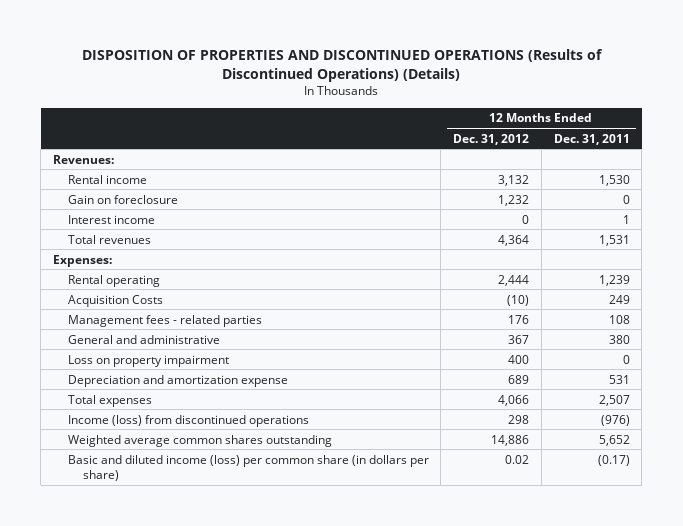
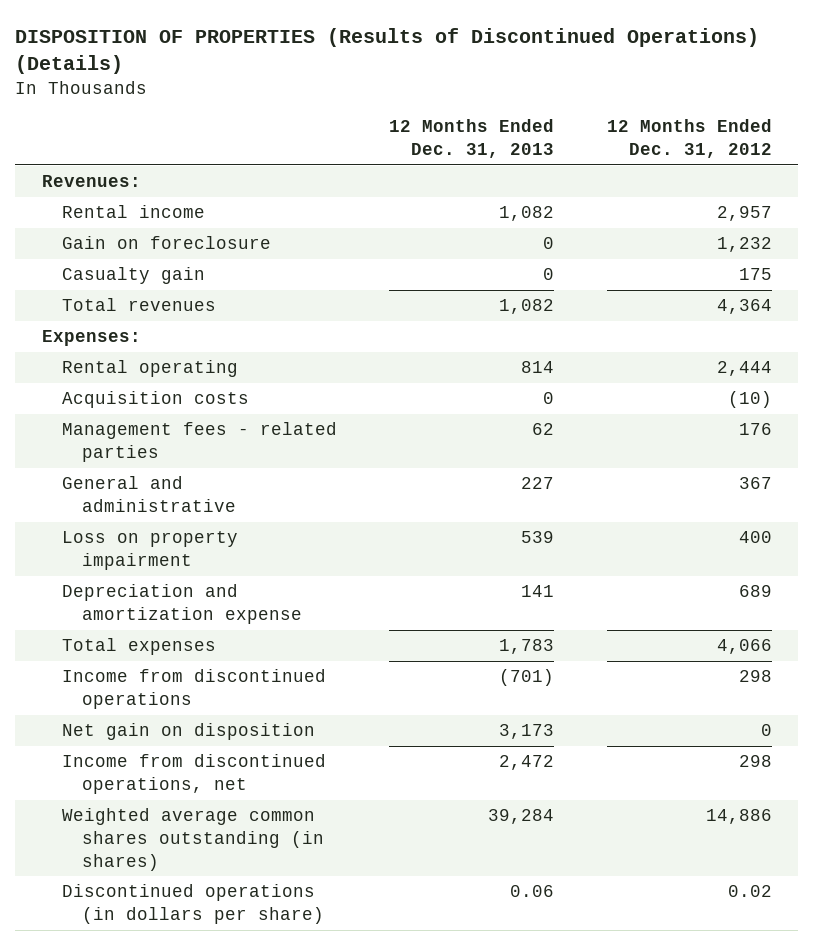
[82,48,604,82] DISPOSITION OF PROPERTIES AND DISCONTINUED OPERATIONS (Results of Discontinued Operations) (Details) -> [15,27,760,74] DISPOSITION OF PROPERTIES (Results of Discontinued Operations) (Details)
[553,133,630,145] Dec. 31, 2011 -> none
none -> [389,119,555,159] 12 Months Ended Dec. 31, 2013
[498,174,530,186] 3,132 -> [717,206,773,222] 2,957
[67,214,155,224] Interest income -> none
none -> [61,267,205,285] Casualty gain
[67,294,163,307] Acquisition Costs -> [61,391,249,409] Acquisition costs
none -> [61,669,326,709] Income from discontinued operations
none -> [61,723,315,741] Net gain on disposition
[67,414,309,427] Income (loss) from discontinued operations -> [61,754,326,794] Income from discontinued operations, net
[67,434,332,447] Weighted average common shares outstanding -> [61,808,325,871] Weighted average common shares outstanding (in shares)
[67,454,429,482] Basic and diluted income (loss) per common share (in dollars per share) -> [61,884,325,924] Discontinued operations (in dollars per share)

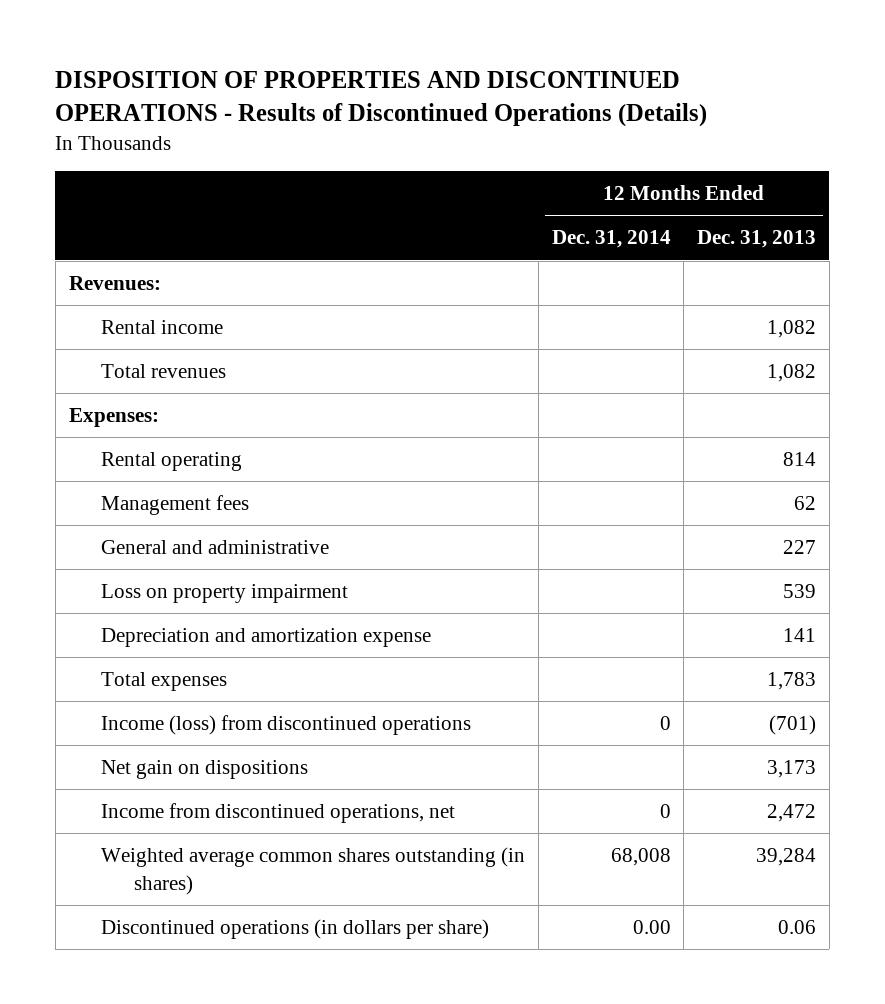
[15,27,760,74] DISPOSITION OF PROPERTIES (Results of Discontinued Operations) (Details) -> [55,71,708,128] DISPOSITION OF PROPERTIES AND DISCONTINUED OPERATIONS - Results of Discontinued Operations (Details)
[607,119,773,159] 12 Months Ended Dec. 31, 2012 -> none
none -> [551,230,671,249] Dec. 31, 2014
[61,236,271,250] Gain on foreclosure -> none
[61,267,205,285] Casualty gain -> none
[61,391,249,409] Acquisition costs -> none
[61,422,337,462] Management fees - related parties -> [101,495,250,516] Management fees
[61,669,326,709] Income from discontinued operations -> [101,715,472,736] Income (loss) from discontinued operations
[61,723,315,741] Net gain on disposition -> [101,760,309,780] Net gain on dispositions

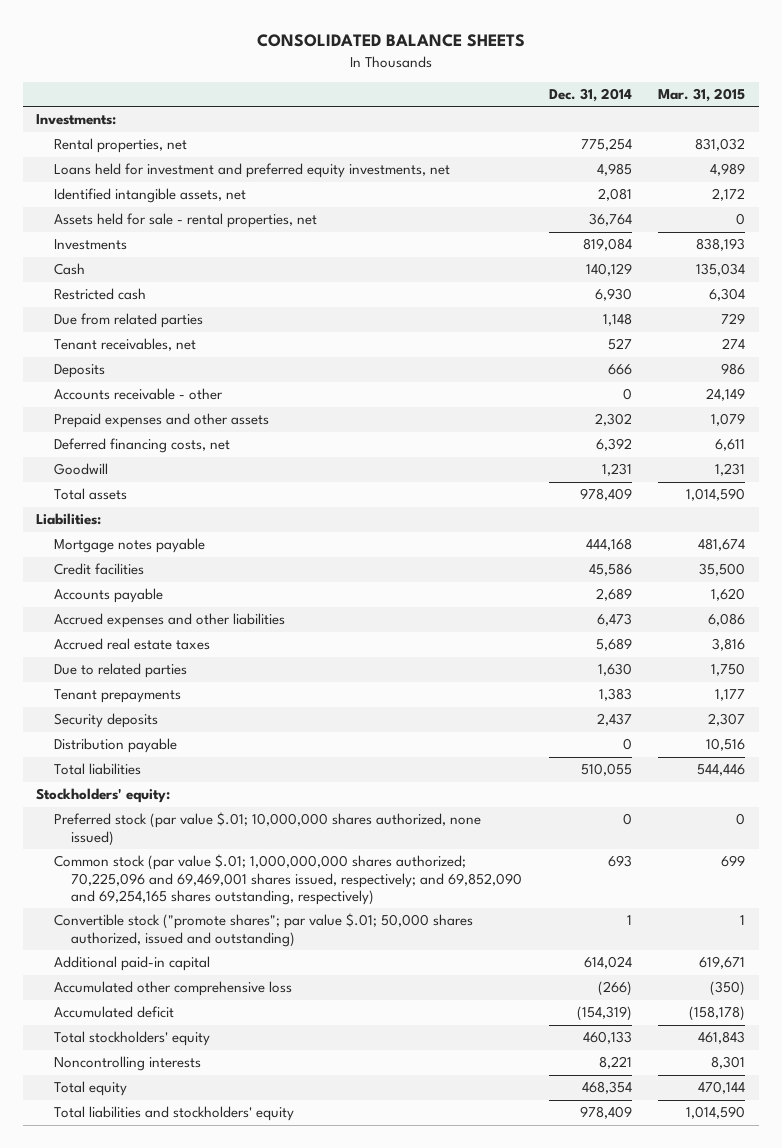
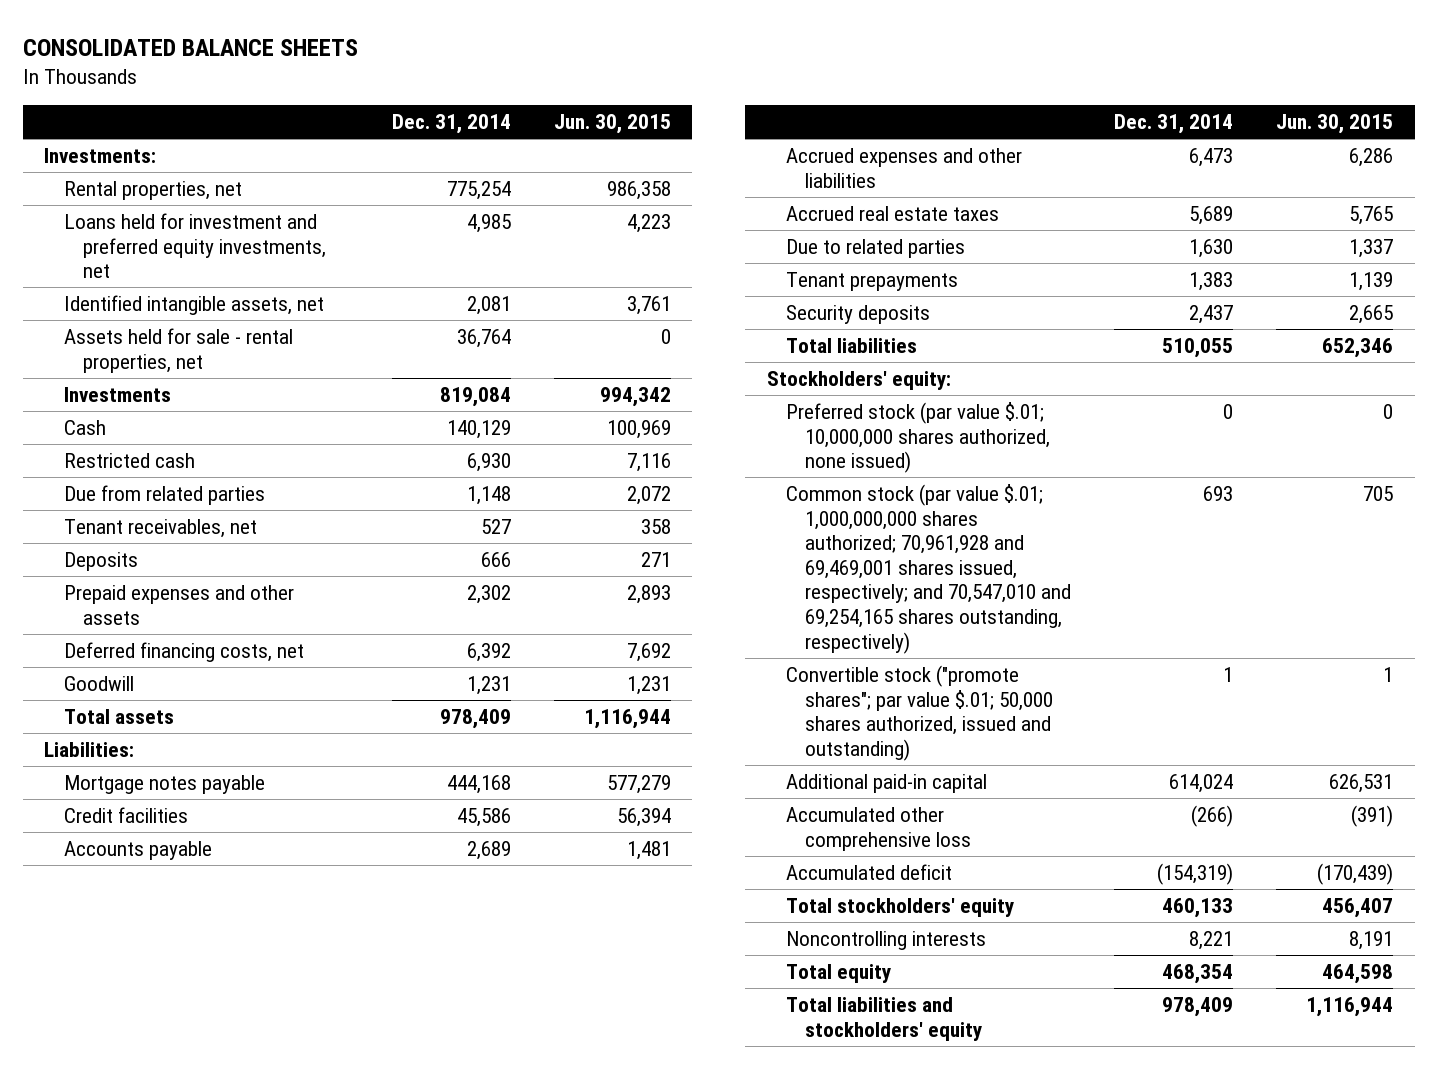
[658,88,746,103] Mar. 31, 2015 -> none
none -> [553,114,671,135] Jun. 30, 2015
[53,388,223,401] Accounts receivable - other -> none
[53,738,177,754] Distribution payable -> none
[53,854,522,906] Common stock (par value $.01; 1,000,000,000 shares authorized; 70,225,096 and 69,469,001 shares issued, respectively; and 69,852,090 and 69,254,165 shares outstanding, respectively) -> [785,483,1072,654] Common stock (par value $.01; 1,000,000,000 shares authorized; 70,961,928 and 69,469,001 shares issued, respectively; and 70,547,010 and 69,254,165 shares outstanding, respectively)

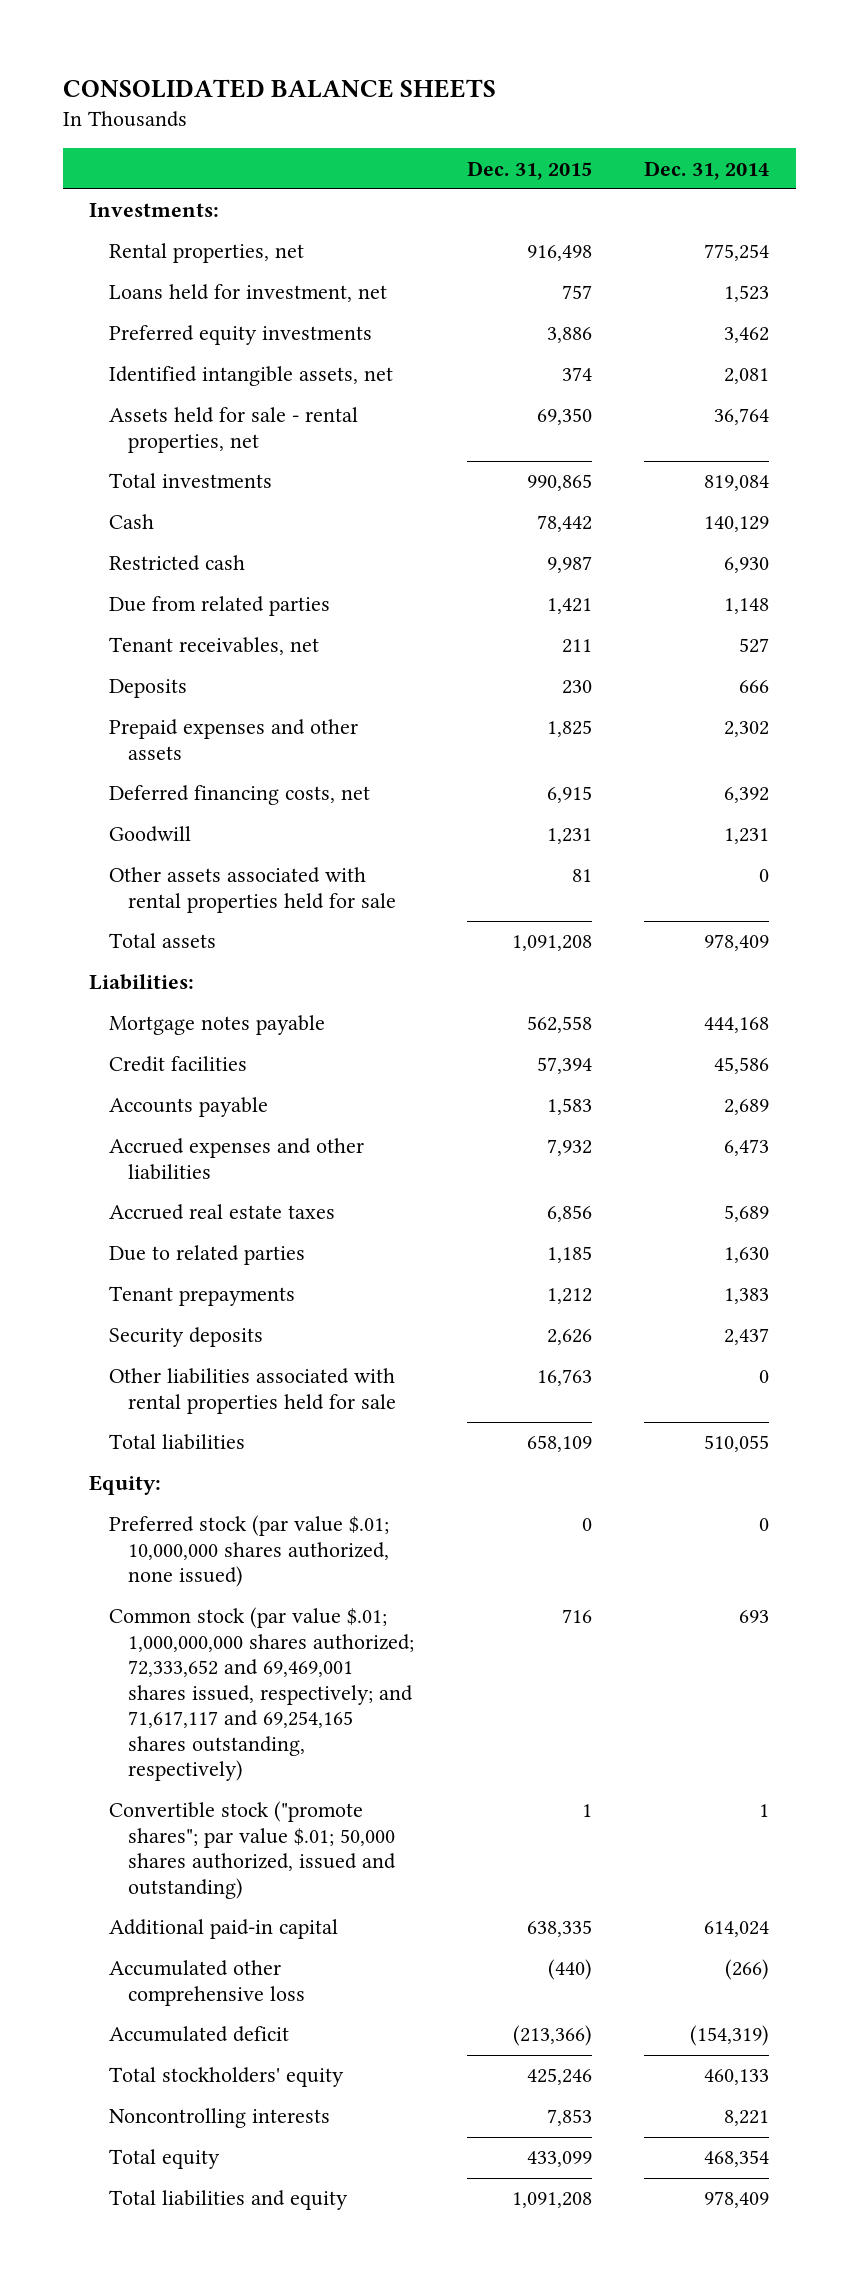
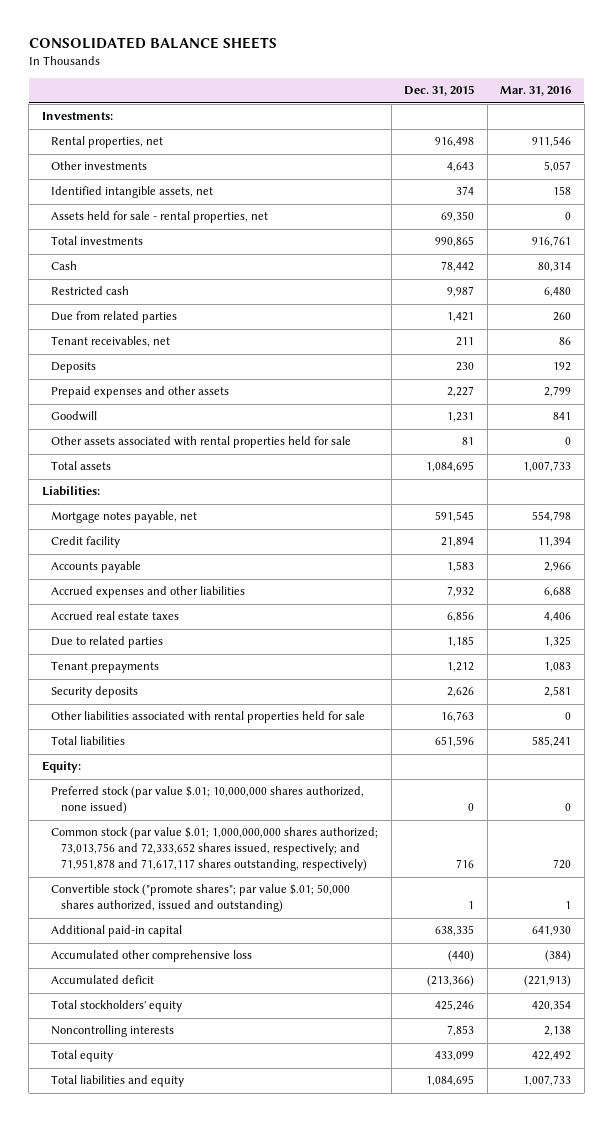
[644,160,770,180] Dec. 31, 2014 -> none
none -> [500,86,572,97] Mar. 31, 2016
[108,284,387,303] Loans held for investment, net -> none
[108,325,372,346] Preferred equity investments -> none
none -> [51,161,148,171] Other investments
[108,785,370,806] Deferred financing costs, net -> none
[546,720,592,738] 1,825 -> [447,386,475,398] 2,227
[511,935,592,952] 1,091,208 -> [426,461,475,473] 1,084,695
[108,1015,325,1036] Mortgage notes payable -> [51,511,198,524] Mortgage notes payable, net
[526,1016,592,1034] 562,558 -> [435,511,475,523] 591,545
[108,1056,247,1073] Credit facilities -> [51,536,121,549] Credit facility
[536,1057,592,1075] 57,394 -> [441,537,475,548] 21,894
[526,1435,592,1453] 658,109 -> [435,736,475,748] 651,596
[108,1607,415,1782] Common stock (par value $.01; 1,000,000,000 shares authorized; 72,333,652 and 69,469,001 shares issued, respectively; and 71,617,117 and 69,254,165 shares outstanding, respectively) -> [51,827,379,872] Common stock (par value $.01; 1,000,000,000 shares authorized; 73,013,756 and 72,333,652 shares issued, respectively; and 71,951,878 and 71,617,117 shares outstanding, respectively)
[511,2192,592,2209] 1,091,208 -> [426,1075,475,1087] 1,084,695

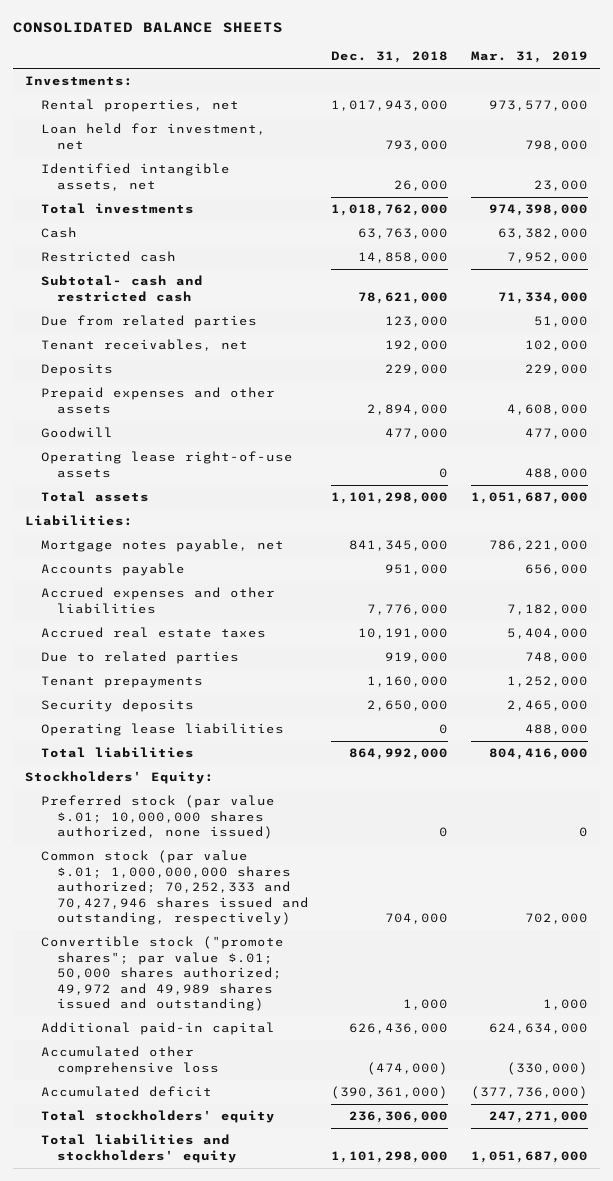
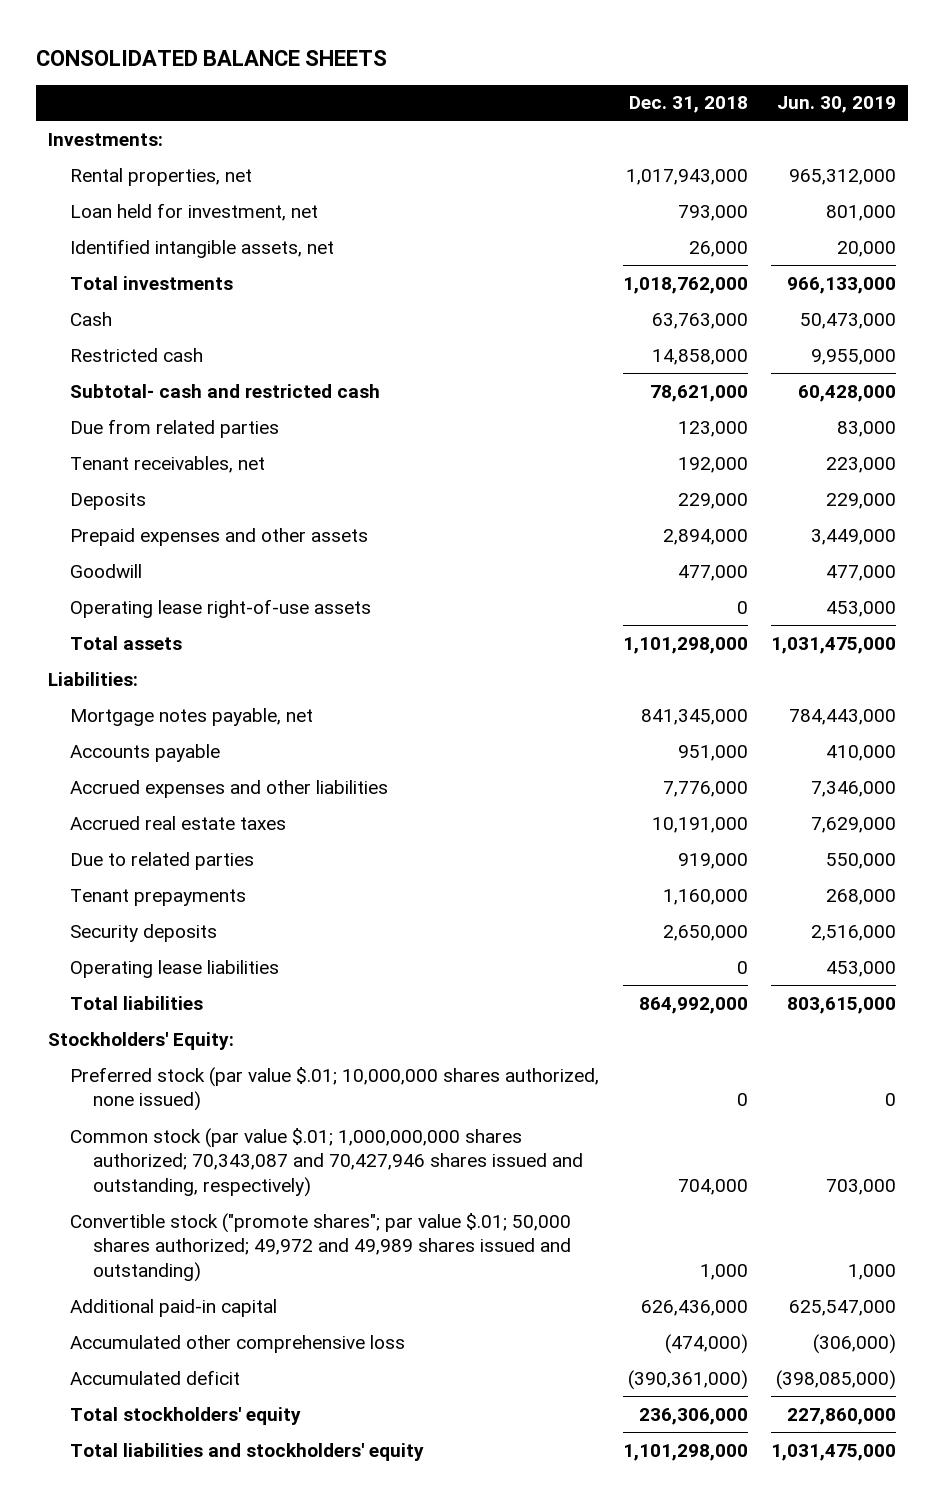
[471,51,589,64] Mar. 31, 2019 -> none
none -> [777,96,897,114] Jun. 30, 2019
[40,850,309,926] Common stock (par value $.01; 1,000,000,000 shares authorized; 70,252,333 and 70,427,946 shares issued and outstanding, respectively) -> [70,1127,583,1198] Common stock (par value $.01; 1,000,000,000 shares authorized; 70,343,087 and 70,427,946 shares issued and outstanding, respectively)

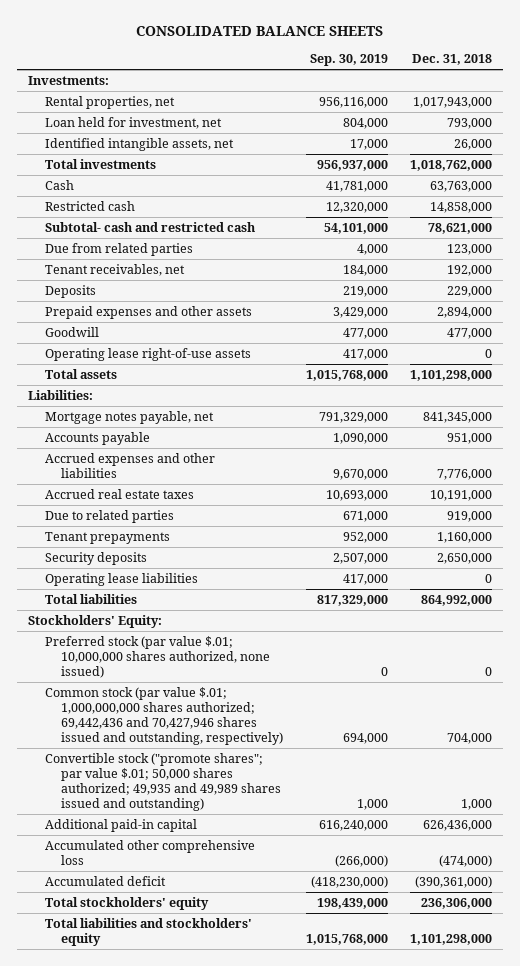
[777,96,897,114] Jun. 30, 2019 -> none
none -> [309,54,388,67] Sep. 30, 2019
[70,1127,583,1198] Common stock (par value $.01; 1,000,000,000 shares authorized; 70,343,087 and 70,427,946 shares issued and outstanding, respectively) -> [44,686,284,745] Common stock (par value $.01; 1,000,000,000 shares authorized; 69,442,436 and 70,427,946 shares issued and outstanding, respectively)
[70,1212,572,1283] Convertible stock ("promote shares"; par value $.01; 50,000 shares authorized; 49,972 and 49,989 shares issued and outstanding) -> [44,752,282,811] Convertible stock ("promote shares"; par value $.01; 50,000 shares authorized; 49,935 and 49,989 shares issued and outstanding)

